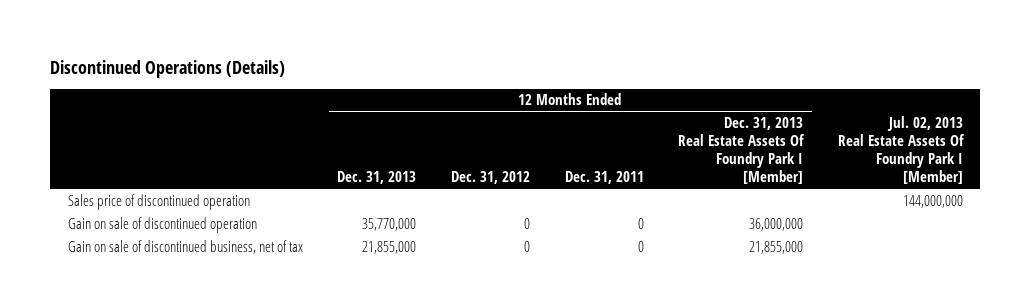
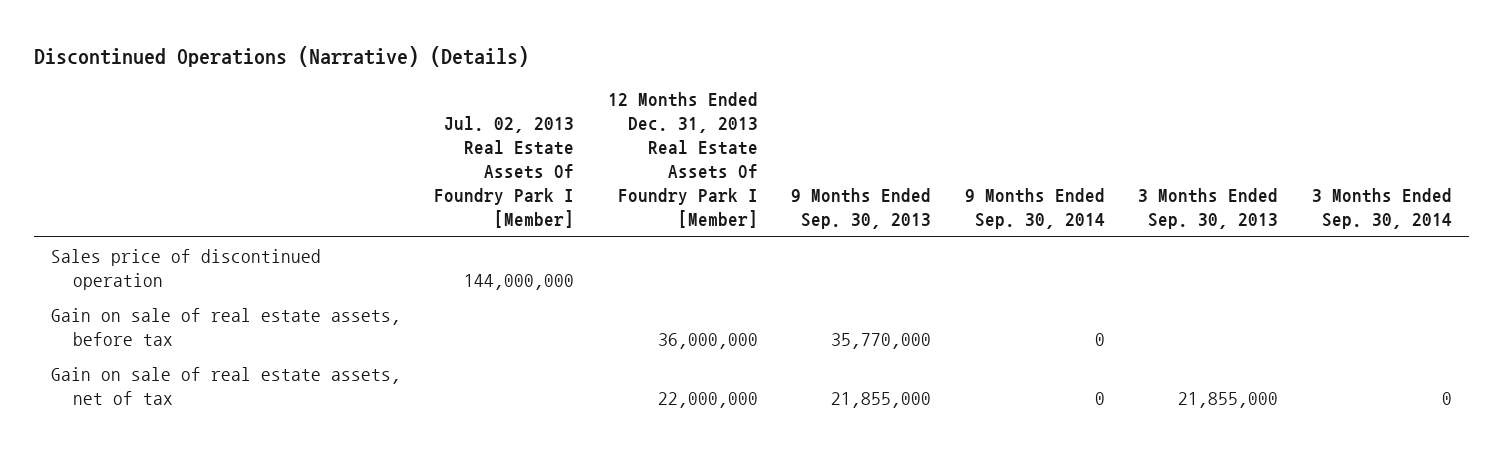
[50,59,286,78] Discontinued Operations (Details) -> [33,45,529,67] Discontinued Operations (Narrative) (Details)
[337,171,417,185] Dec. 31, 2013 -> none
[451,171,531,185] Dec. 31, 2012 -> none
[564,171,644,185] Dec. 31, 2011 -> none
none -> [791,188,932,230] 9 Months Ended Sep. 30, 2013
none -> [964,188,1105,230] 9 Months Ended Sep. 30, 2014
none -> [1138,188,1279,230] 3 Months Ended Sep. 30, 2013
none -> [1312,188,1453,230] 3 Months Ended Sep. 30, 2014
[67,216,257,233] Gain on sale of discontinued operation -> [50,307,401,346] Gain on sale of real estate assets, before tax
[67,239,303,254] Gain on sale of discontinued business, net of tax -> [50,366,401,405] Gain on sale of real estate assets, net of tax
[749,240,804,254] 21,855,000 -> [657,391,758,408] 22,000,000

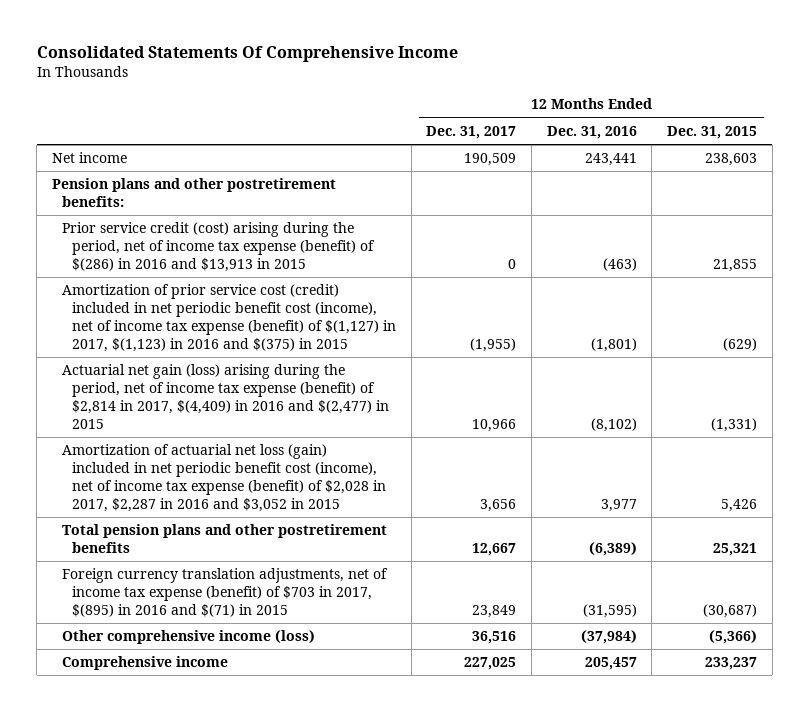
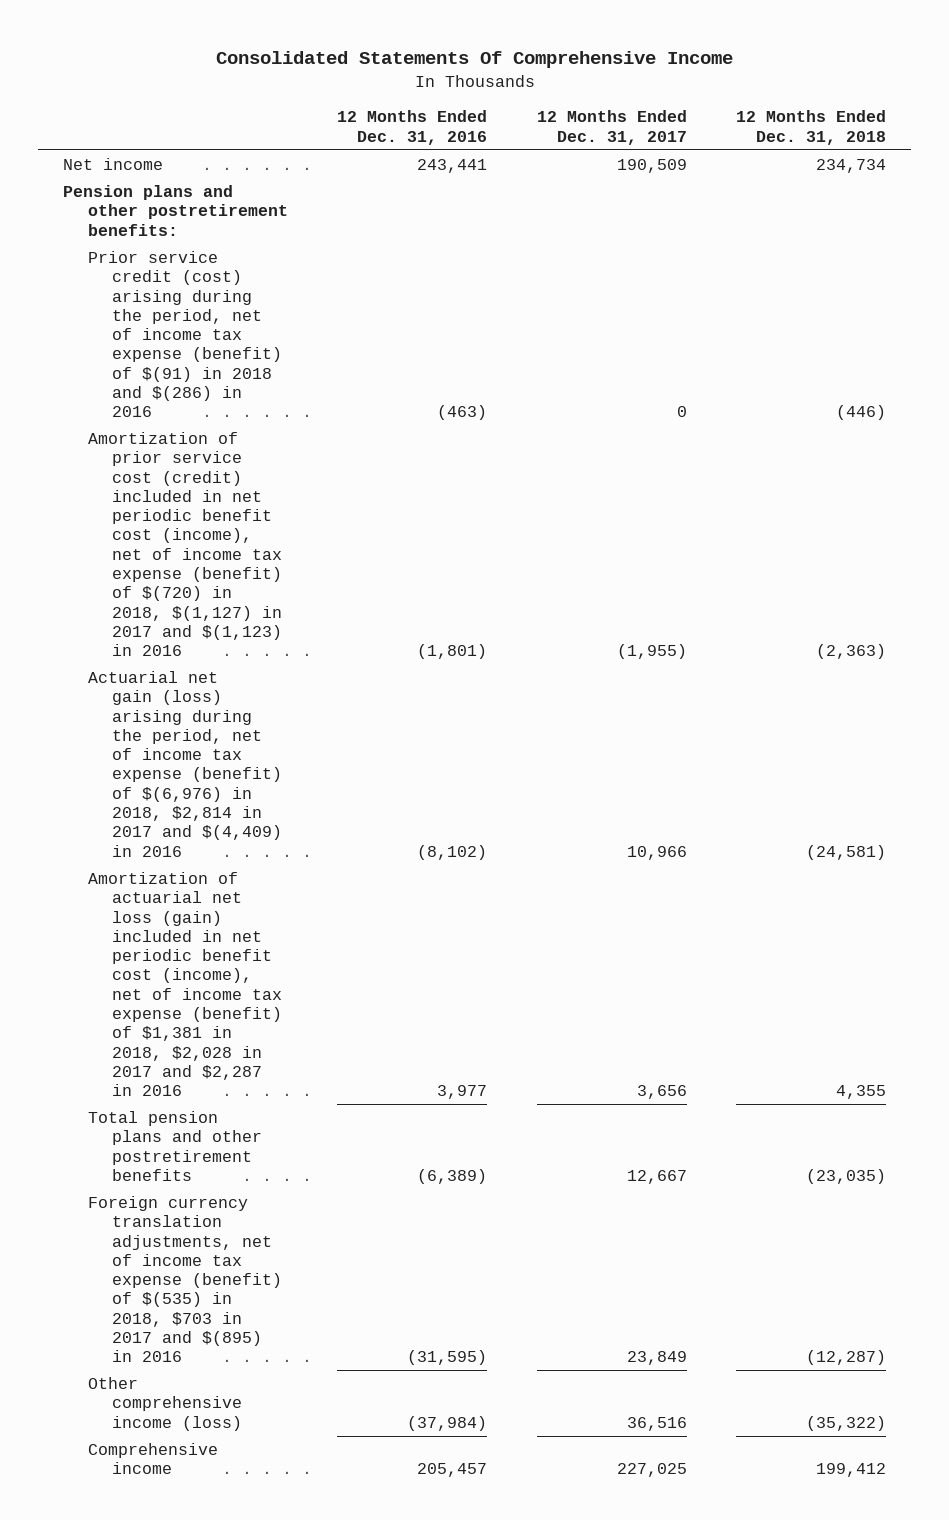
[666,125,757,139] Dec. 31, 2015 -> none
none -> [736,110,887,145] 12 Months Ended Dec. 31, 2018
[61,222,376,272] Prior service credit (cost) arising during the period, net of income tax expense (benefit) of $(286) in 2016 and $13,913 in 2015 -> [87,250,283,418] Prior service credit (cost) arising during the period, net of income tax expense (benefit) of $(91) in 2018 and $(286) in 2016
[61,284,397,352] Amortization of prior service cost (credit) included in net periodic benefit cost (income), net of income tax expense (benefit) of $(1,127) in 2017, $(1,123) in 2016 and $(375) in 2015 -> [87,431,283,657] Amortization of prior service cost (credit) included in net periodic benefit cost (income), net of income tax expense (benefit) of $(720) in 2018, $(1,127) in 2017 and $(1,123) in 2016
[61,364,390,429] Actuarial net gain (loss) arising during the period, net of income tax expense (benefit) of $2,814 in 2017, $(4,409) in 2016 and $(2,477) in 2015 -> [87,670,283,857] Actuarial net gain (loss) arising during the period, net of income tax expense (benefit) of $(6,976) in 2018, $2,814 in 2017 and $(4,409) in 2016
[61,444,387,512] Amortization of actuarial net loss (gain) included in net periodic benefit cost (income), net of income tax expense (benefit) of $2,028 in 2017, $2,287 in 2016 and $3,052 in 2015 -> [87,871,283,1097] Amortization of actuarial net loss (gain) included in net periodic benefit cost (income), net of income tax expense (benefit) of $1,381 in 2018, $2,028 in 2017 and $2,287 in 2016
[61,568,388,617] Foreign currency translation adjustments, net of income tax expense (benefit) of $703 in 2017, $(895) in 2016 and $(71) in 2015 -> [87,1195,283,1363] Foreign currency translation adjustments, net of income tax expense (benefit) of $(535) in 2018, $703 in 2017 and $(895) in 2016

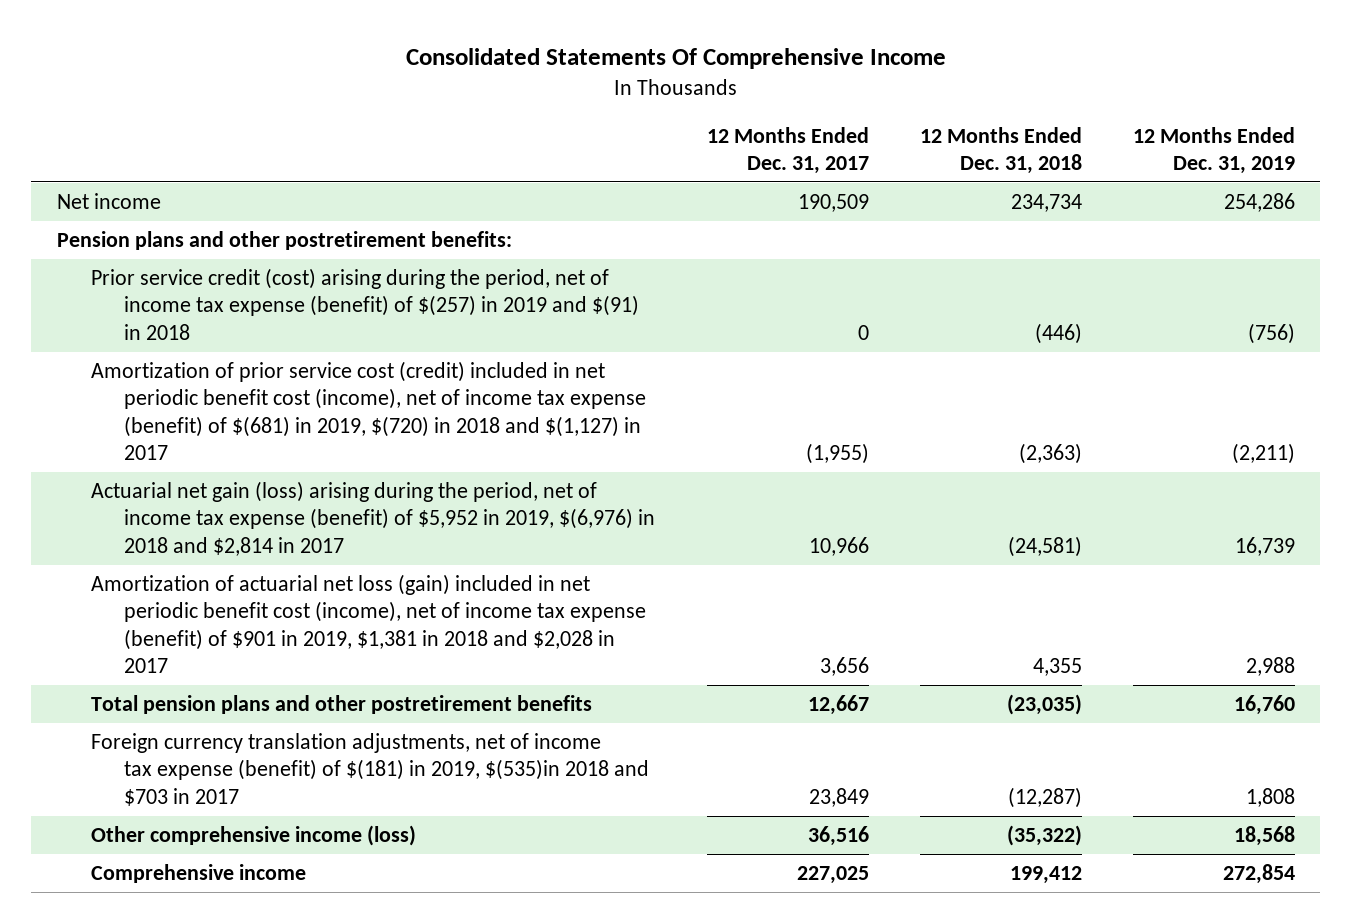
[337,110,488,145] 12 Months Ended Dec. 31, 2016 -> none
none -> [1132,126,1295,174] 12 Months Ended Dec. 31, 2019
[87,250,283,418] Prior service credit (cost) arising during the period, net of income tax expense (benefit) of $(91) in 2018 and $(286) in 2016 -> [90,268,640,340] Prior service credit (cost) arising during the period, net of income tax expense (benefit) of $(257) in 2019 and $(91) in 2018
[87,431,283,657] Amortization of prior service cost (credit) included in net periodic benefit cost (income), net of income tax expense (benefit) of $(720) in 2018, $(1,127) in 2017 and $(1,123) in 2016 -> [90,361,647,460] Amortization of prior service cost (credit) included in net periodic benefit cost (income), net of income tax expense (benefit) of $(681) in 2019, $(720) in 2018 and $(1,127) in 2017
[87,670,283,857] Actuarial net gain (loss) arising during the period, net of income tax expense (benefit) of $(6,976) in 2018, $2,814 in 2017 and $(4,409) in 2016 -> [90,481,656,556] Actuarial net gain (loss) arising during the period, net of income tax expense (benefit) of $5,952 in 2019, $(6,976) in 2018 and $2,814 in 2017
[87,871,283,1097] Amortization of actuarial net loss (gain) included in net periodic benefit cost (income), net of income tax expense (benefit) of $1,381 in 2018, $2,028 in 2017 and $2,287 in 2016 -> [90,574,647,673] Amortization of actuarial net loss (gain) included in net periodic benefit cost (income), net of income tax expense (benefit) of $901 in 2019, $1,381 in 2018 and $2,028 in 2017
[87,1195,283,1363] Foreign currency translation adjustments, net of income tax expense (benefit) of $(535) in 2018, $703 in 2017 and $(895) in 2016 -> [90,733,650,806] Foreign currency translation adjustments, net of income tax expense (benefit) of $(181) in 2019, $(535)in 2018 and $703 in 2017

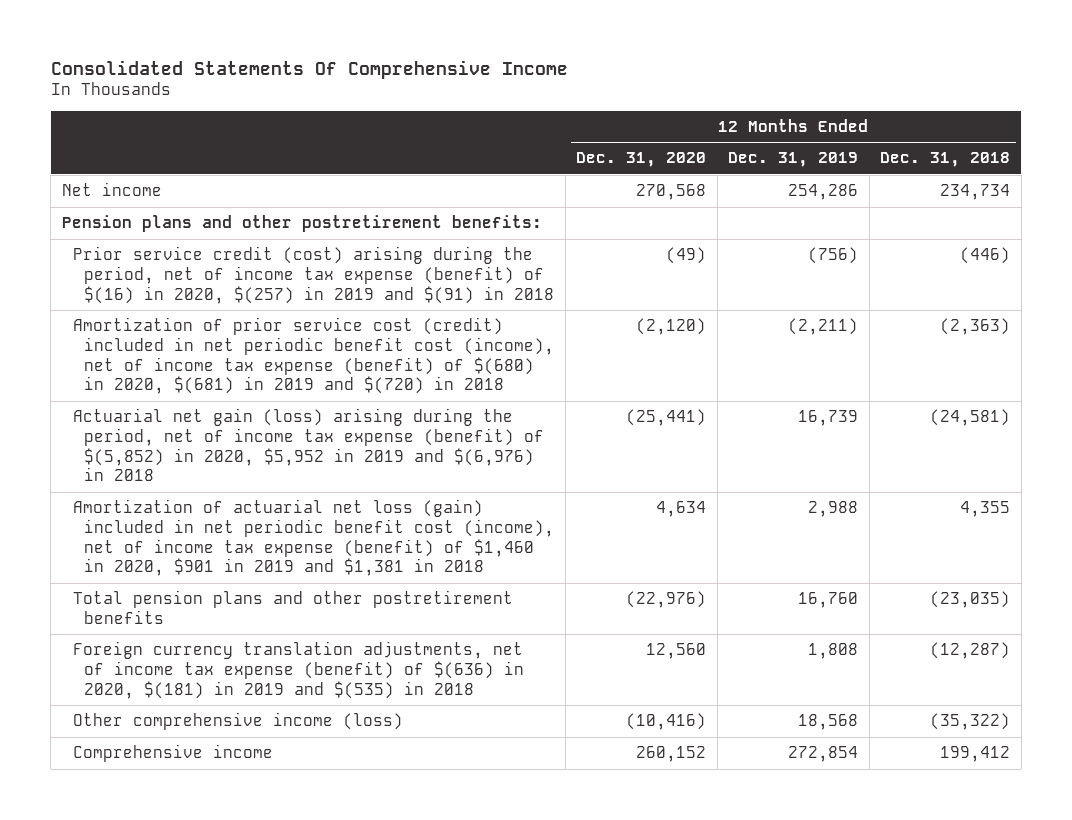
[706,126,869,174] 12 Months Ended Dec. 31, 2017 -> none
none -> [576,152,707,168] Dec. 31, 2020
[90,268,640,340] Prior service credit (cost) arising during the period, net of income tax expense (benefit) of $(257) in 2019 and $(91) in 2018 -> [72,246,555,304] Prior service credit (cost) arising during the period, net of income tax expense (benefit) of $(16) in 2020, $(257) in 2019 and $(91) in 2018
[90,361,647,460] Amortization of prior service cost (credit) included in net periodic benefit cost (income), net of income tax expense (benefit) of $(681) in 2019, $(720) in 2018 and $(1,127) in 2017 -> [72,317,555,395] Amortization of prior service cost (credit) included in net periodic benefit cost (income), net of income tax expense (benefit) of $(680) in 2020, $(681) in 2019 and $(720) in 2018
[90,481,656,556] Actuarial net gain (loss) arising during the period, net of income tax expense (benefit) of $5,952 in 2019, $(6,976) in 2018 and $2,814 in 2017 -> [72,408,545,482] Actuarial net gain (loss) arising during the period, net of income tax expense (benefit) of $(5,852) in 2020, $5,952 in 2019 and $(6,976) in 2018
[90,574,647,673] Amortization of actuarial net loss (gain) included in net periodic benefit cost (income), net of income tax expense (benefit) of $901 in 2019, $1,381 in 2018 and $2,028 in 2017 -> [72,499,555,577] Amortization of actuarial net loss (gain) included in net periodic benefit cost (income), net of income tax expense (benefit) of $1,460 in 2020, $901 in 2019 and $1,381 in 2018
[90,733,650,806] Foreign currency translation adjustments, net of income tax expense (benefit) of $(181) in 2019, $(535)in 2018 and $703 in 2017 -> [72,641,525,699] Foreign currency translation adjustments, net of income tax expense (benefit) of $(636) in 2020, $(181) in 2019 and $(535) in 2018

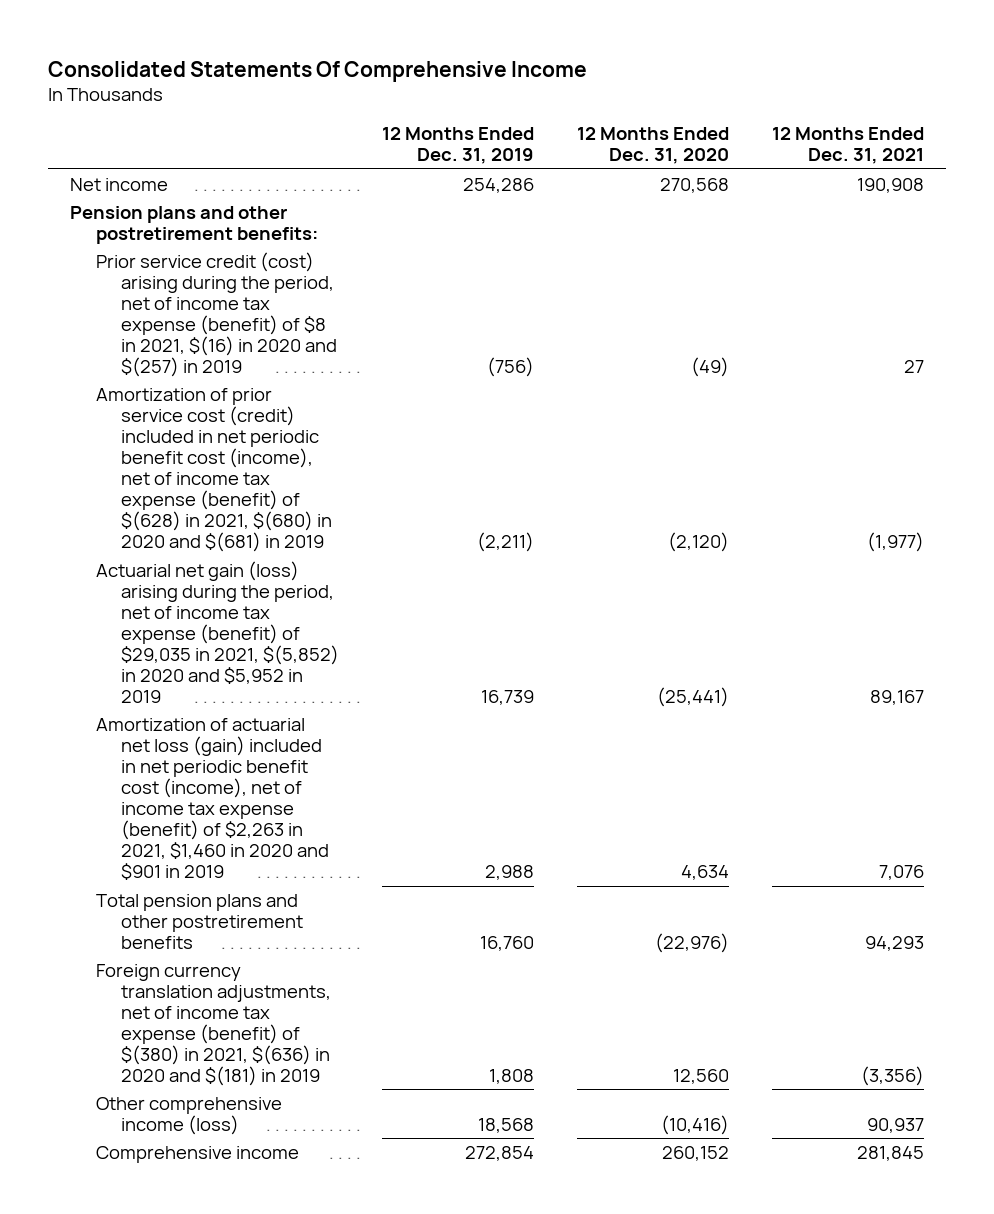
[880,152,1011,168] Dec. 31, 2018 -> none
none -> [772,127,925,165] 12 Months Ended Dec. 31, 2021
[72,246,555,304] Prior service credit (cost) arising during the period, net of income tax expense (benefit) of $(16) in 2020, $(257) in 2019 and $(91) in 2018 -> [95,251,338,378] Prior service credit (cost) arising during the period, net of income tax expense (benefit) of $8 in 2021, $(16) in 2020 and $(257) in 2019
[72,317,555,395] Amortization of prior service cost (credit) included in net periodic benefit cost (income), net of income tax expense (benefit) of $(680) in 2020, $(681) in 2019 and $(720) in 2018 -> [95,387,333,553] Amortization of prior service cost (credit) included in net periodic benefit cost (income), net of income tax expense (benefit) of $(628) in 2021, $(680) in 2020 and $(681) in 2019
[72,408,545,482] Actuarial net gain (loss) arising during the period, net of income tax expense (benefit) of $(5,852) in 2020, $5,952 in 2019 and $(6,976) in 2018 -> [95,560,340,704] Actuarial net gain (loss) arising during the period, net of income tax expense (benefit) of $29,035 in 2021, $(5,852) in 2020 and $5,952 in 2019
[72,499,555,577] Amortization of actuarial net loss (gain) included in net periodic benefit cost (income), net of income tax expense (benefit) of $1,460 in 2020, $901 in 2019 and $1,381 in 2018 -> [95,717,330,881] Amortization of actuarial net loss (gain) included in net periodic benefit cost (income), net of income tax expense (benefit) of $2,263 in 2021, $1,460 in 2020 and $901 in 2019
[72,641,525,699] Foreign currency translation adjustments, net of income tax expense (benefit) of $(636) in 2020, $(181) in 2019 and $(535) in 2018 -> [95,963,332,1087] Foreign currency translation adjustments, net of income tax expense (benefit) of $(380) in 2021, $(636) in 2020 and $(181) in 2019

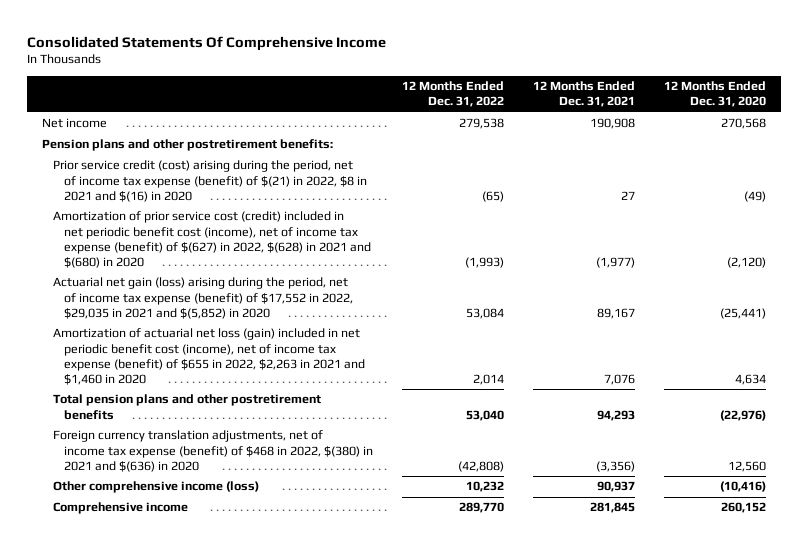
[382,127,535,165] 12 Months Ended Dec. 31, 2019 -> none
none -> [401,81,504,108] 12 Months Ended Dec. 31, 2022
[95,251,338,378] Prior service credit (cost) arising during the period, net of income tax expense (benefit) of $8 in 2021, $(16) in 2020 and $(257) in 2019 -> [52,160,367,202] Prior service credit (cost) arising during the period, net of income tax expense (benefit) of $(21) in 2022, $8 in 2021 and $(16) in 2020
[95,387,333,553] Amortization of prior service cost (credit) included in net periodic benefit cost (income), net of income tax expense (benefit) of $(628) in 2021, $(680) in 2020 and $(681) in 2019 -> [52,211,371,269] Amortization of prior service cost (credit) included in net periodic benefit cost (income), net of income tax expense (benefit) of $(627) in 2022, $(628) in 2021 and $(680) in 2020
[95,560,340,704] Actuarial net gain (loss) arising during the period, net of income tax expense (benefit) of $29,035 in 2021, $(5,852) in 2020 and $5,952 in 2019 -> [52,277,353,319] Actuarial net gain (loss) arising during the period, net of income tax expense (benefit) of $17,552 in 2022, $29,035 in 2021 and $(5,852) in 2020
[95,717,330,881] Amortization of actuarial net loss (gain) included in net periodic benefit cost (income), net of income tax expense (benefit) of $2,263 in 2021, $1,460 in 2020 and $901 in 2019 -> [52,328,365,386] Amortization of actuarial net loss (gain) included in net periodic benefit cost (income), net of income tax expense (benefit) of $655 in 2022, $2,263 in 2021 and $1,460 in 2020
[95,963,332,1087] Foreign currency translation adjustments, net of income tax expense (benefit) of $(380) in 2021, $(636) in 2020 and $(181) in 2019 -> [52,430,373,472] Foreign currency translation adjustments, net of income tax expense (benefit) of $468 in 2022, $(380) in 2021 and $(636) in 2020

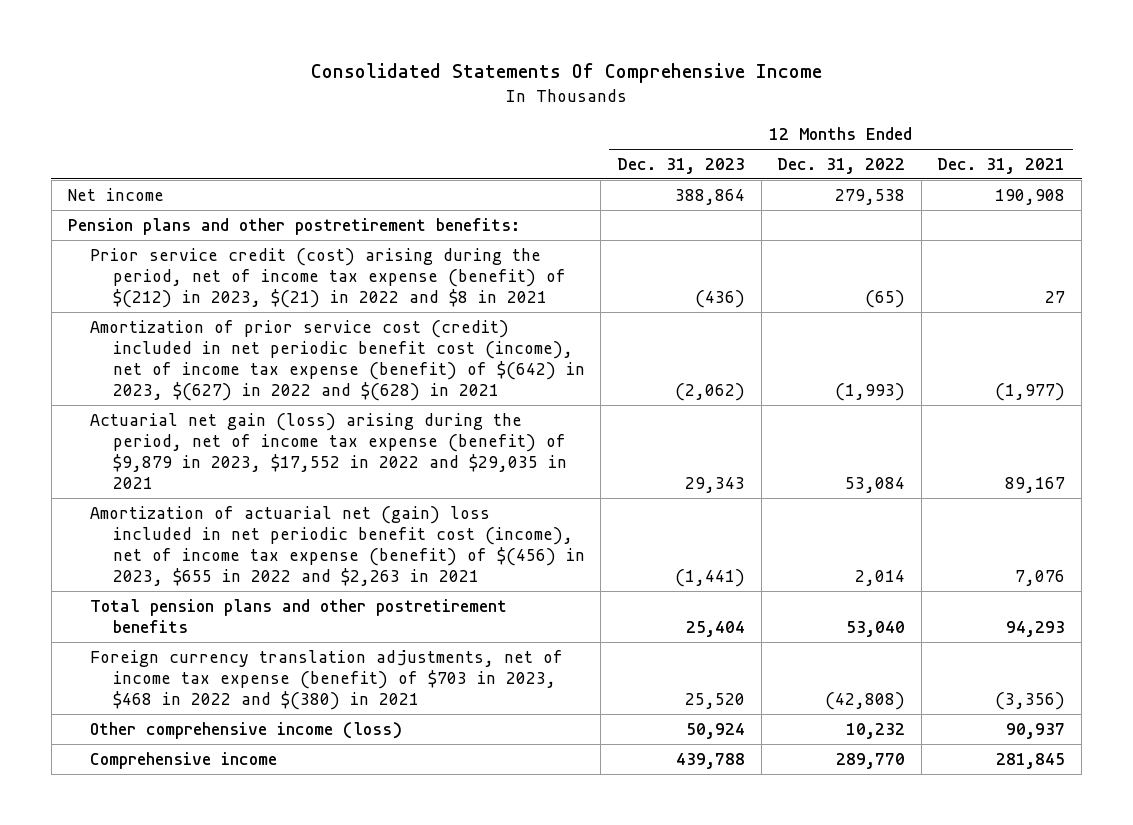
[664,81,767,108] 12 Months Ended Dec. 31, 2020 -> none
none -> [617,158,746,175] Dec. 31, 2023
[52,160,367,202] Prior service credit (cost) arising during the period, net of income tax expense (benefit) of $(21) in 2022, $8 in 2021 and $(16) in 2020 -> [90,247,566,308] Prior service credit (cost) arising during the period, net of income tax expense (benefit) of $(212) in 2023, $(21) in 2022 and $8 in 2021
[52,211,371,269] Amortization of prior service cost (credit) included in net periodic benefit cost (income), net of income tax expense (benefit) of $(627) in 2022, $(628) in 2021 and $(680) in 2020 -> [90,319,585,402] Amortization of prior service cost (credit) included in net periodic benefit cost (income), net of income tax expense (benefit) of $(642) in 2023, $(627) in 2022 and $(628) in 2021
[52,277,353,319] Actuarial net gain (loss) arising during the period, net of income tax expense (benefit) of $17,552 in 2022, $29,035 in 2021 and $(5,852) in 2020 -> [90,412,567,490] Actuarial net gain (loss) arising during the period, net of income tax expense (benefit) of $9,879 in 2023, $17,552 in 2022 and $29,035 in 2021
[52,328,365,386] Amortization of actuarial net loss (gain) included in net periodic benefit cost (income), net of income tax expense (benefit) of $655 in 2022, $2,263 in 2021 and $1,460 in 2020 -> [90,505,585,587] Amortization of actuarial net (gain) loss included in net periodic benefit cost (income), net of income tax expense (benefit) of $(456) in 2023, $655 in 2022 and $2,263 in 2021
[52,430,373,472] Foreign currency translation adjustments, net of income tax expense (benefit) of $468 in 2022, $(380) in 2021 and $(636) in 2020 -> [90,649,564,710] Foreign currency translation adjustments, net of income tax expense (benefit) of $703 in 2023, $468 in 2022 and $(380) in 2021

